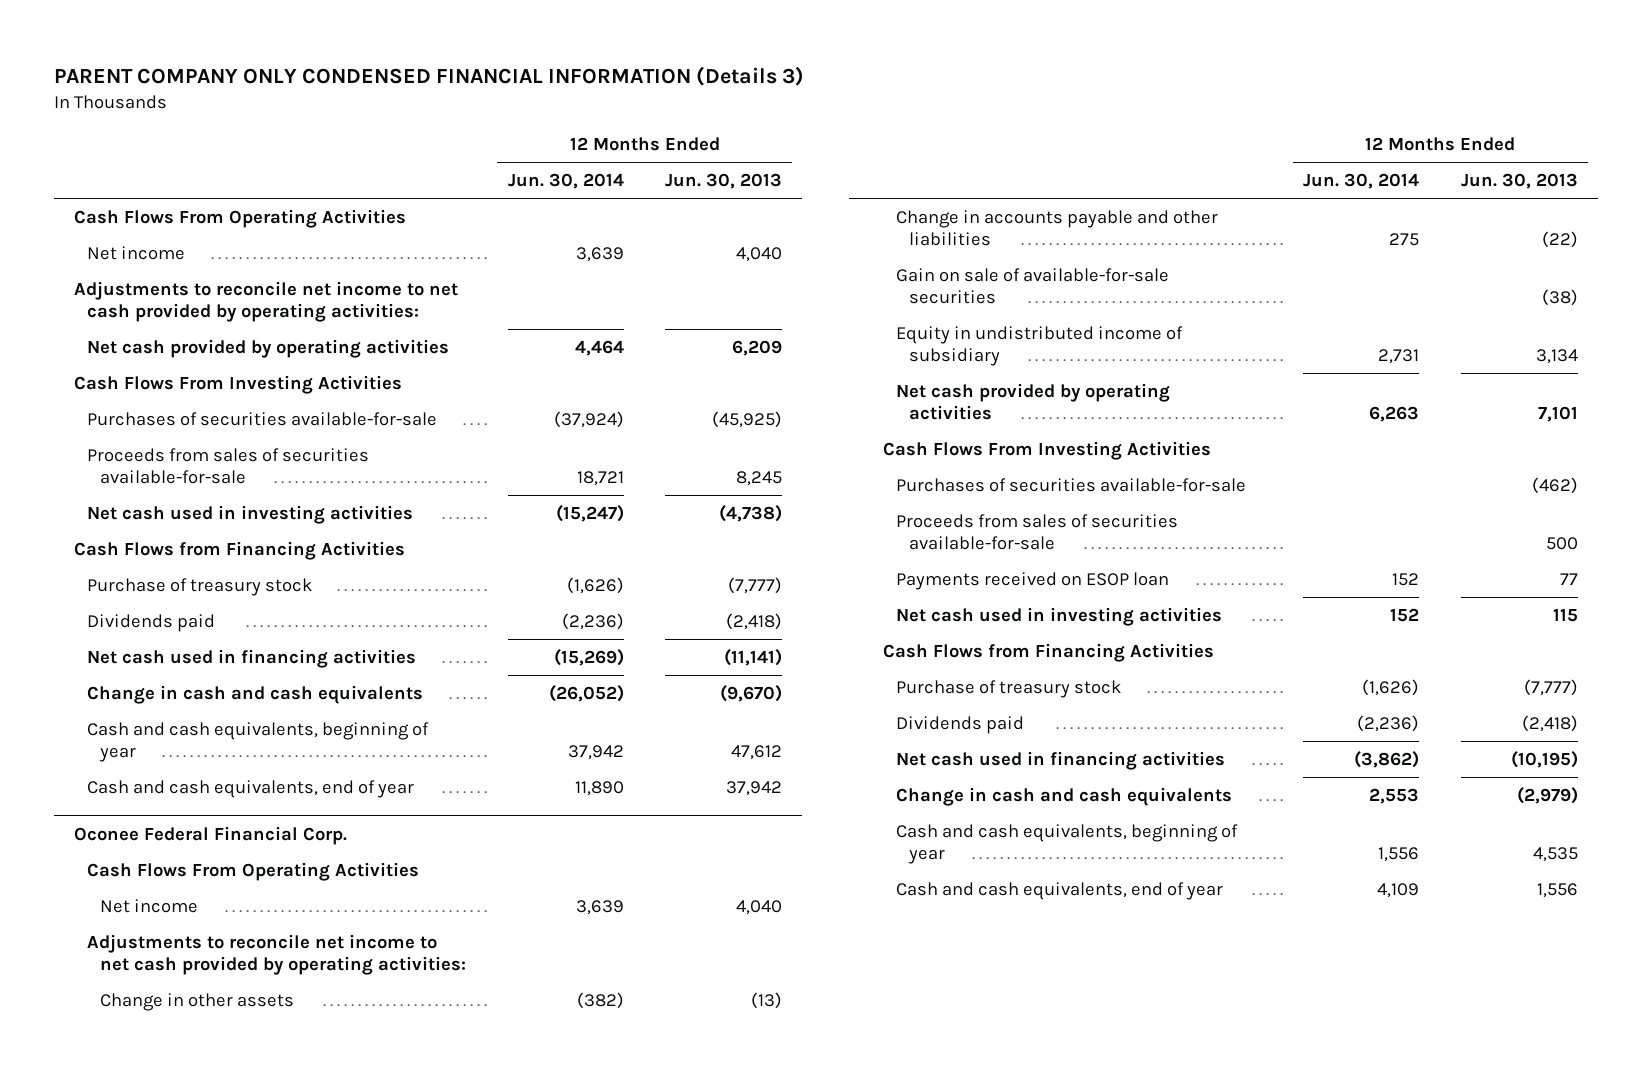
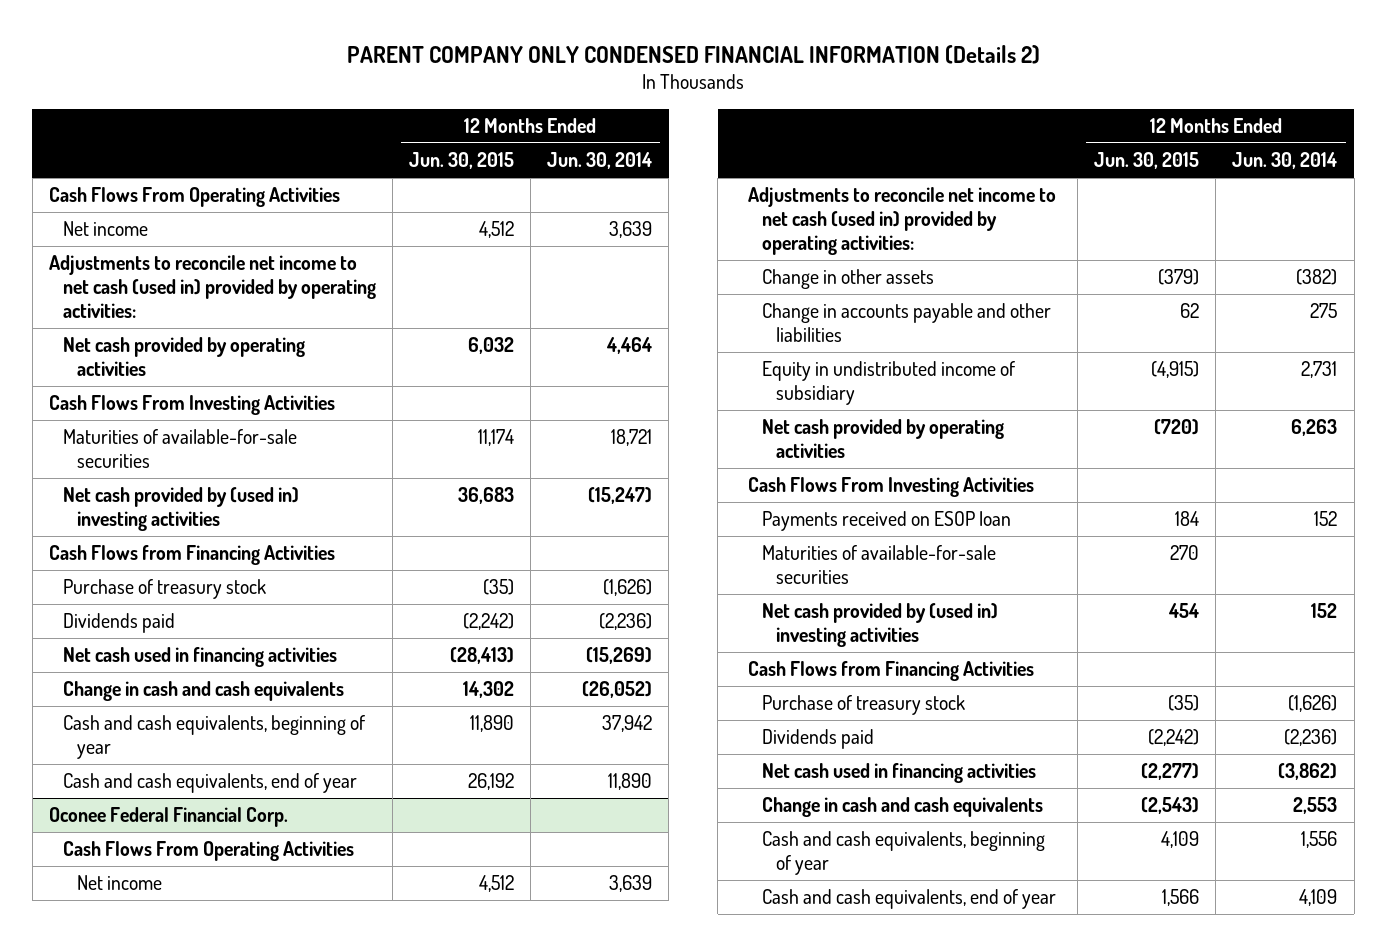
[53,65,804,86] PARENT COMPANY ONLY CONDENSED FINANCIAL INFORMATION (Details 3) -> [347,44,1041,64] PARENT COMPANY ONLY CONDENSED FINANCIAL INFORMATION (Details 2)
[664,173,782,190] Jun. 30, 2013 -> none
none -> [408,152,514,170] Jun. 30, 2015
[74,280,459,322] Adjustments to reconcile net income to net cash provided by operating activities: -> [48,255,376,319] Adjustments to reconcile net income to net cash (used in) provided by operating activities:
[87,411,438,426] Purchases of securities available-for-sale -> none
[87,447,370,484] Proceeds from sales of securities available-for-sale -> [62,429,297,469] Maturities of available-for-sale securities
[87,504,414,524] Net cash used in investing activities -> [62,487,299,532] Net cash provided by (used in) investing activities
[87,933,467,975] Adjustments to reconcile net income to net cash provided by operating activities: -> [748,187,1057,256] Adjustments to reconcile net income to net cash (used in) provided by operating activities:
[896,267,1170,304] Gain on sale of available-for-sale securities -> none
[896,477,1247,492] Purchases of securities available-for-sale -> none
[896,513,1179,550] Proceeds from sales of securities available-for-sale -> none
none -> [761,545,996,585] Maturities of available-for-sale securities
[896,606,1223,626] Net cash used in investing activities -> [761,603,998,648] Net cash provided by (used in) investing activities

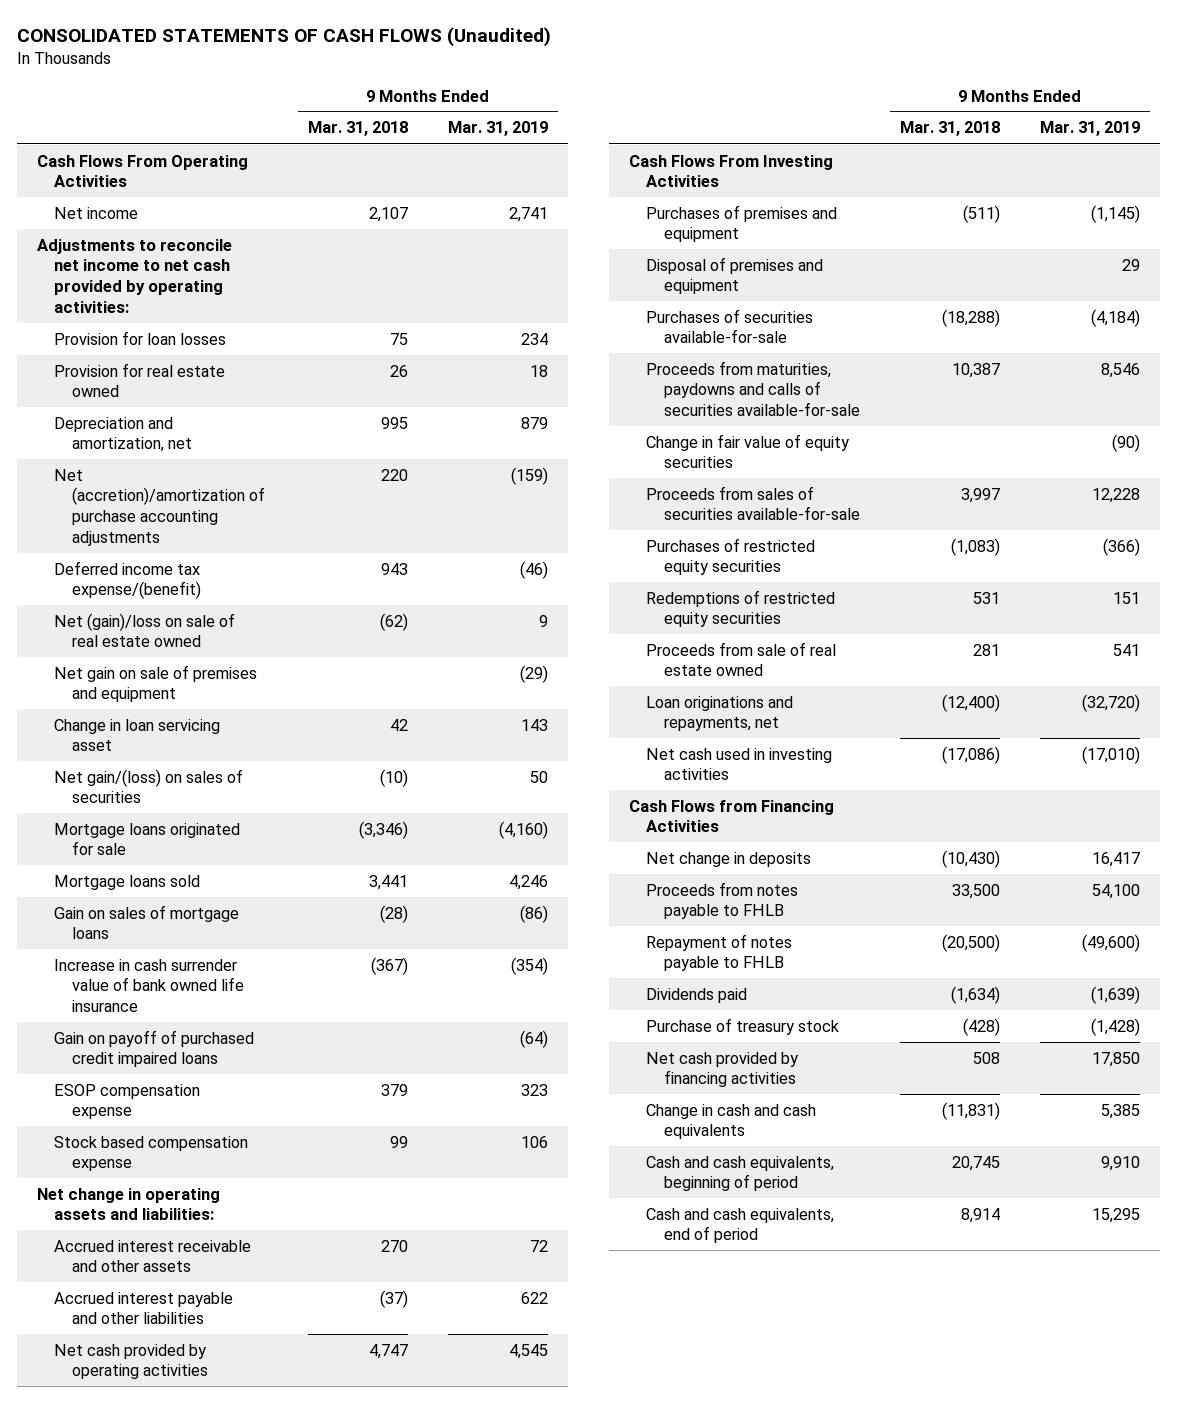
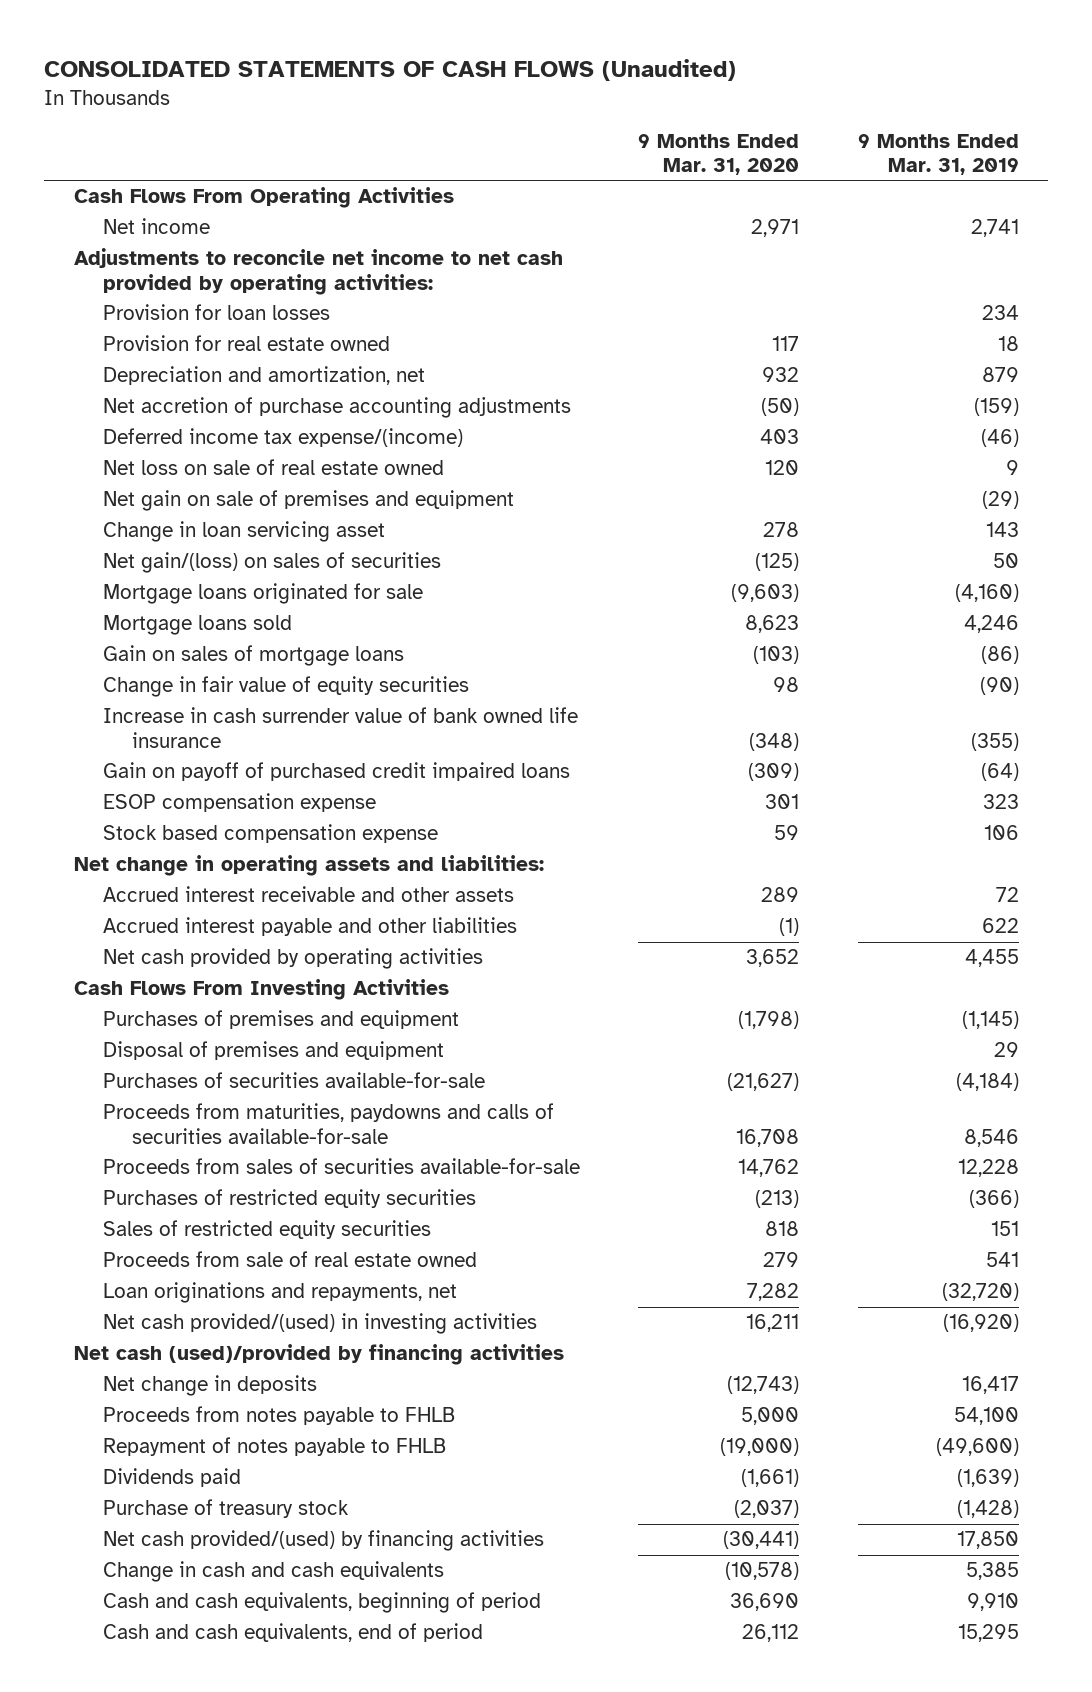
[307,121,408,137] Mar. 31, 2018 -> none
none -> [638,133,800,175] 9 Months Ended Mar. 31, 2020
[54,468,265,547] Net (accretion)/amortization of purchase accounting adjustments -> [102,397,571,419] Net accretion of purchase accounting adjustments
[54,560,201,600] Deferred income tax expense/(benefit) -> [102,428,463,448] Deferred income tax expense/(income)
[54,612,236,648] Net (gain)/loss on sale of real estate owned -> [102,459,444,476] Net loss on sale of real estate owned
[646,433,850,469] Change in fair value of equity securities -> [102,676,469,698] Change in fair value of equity securities
[510,956,548,975] (354) -> [970,732,1019,751] (355)
[508,1343,548,1359] 4,545 -> [964,949,1019,968] 4,455
[646,589,836,628] Redemptions of restricted equity securities -> [102,1220,431,1240] Sales of restricted equity securities
[628,799,834,833] Cash Flows from Financing Activities -> none
[646,747,833,781] Net cash used in investing activities -> [102,1313,537,1335] Net cash provided/(used) in investing activities
[1082,745,1141,764] (17,010) -> [942,1314,1019,1333] (16,920)
none -> [73,1344,564,1366] Net cash (used)/provided by financing activities
[646,1051,799,1088] Net cash provided by financing activities -> [102,1530,544,1552] Net cash provided/(used) by financing activities

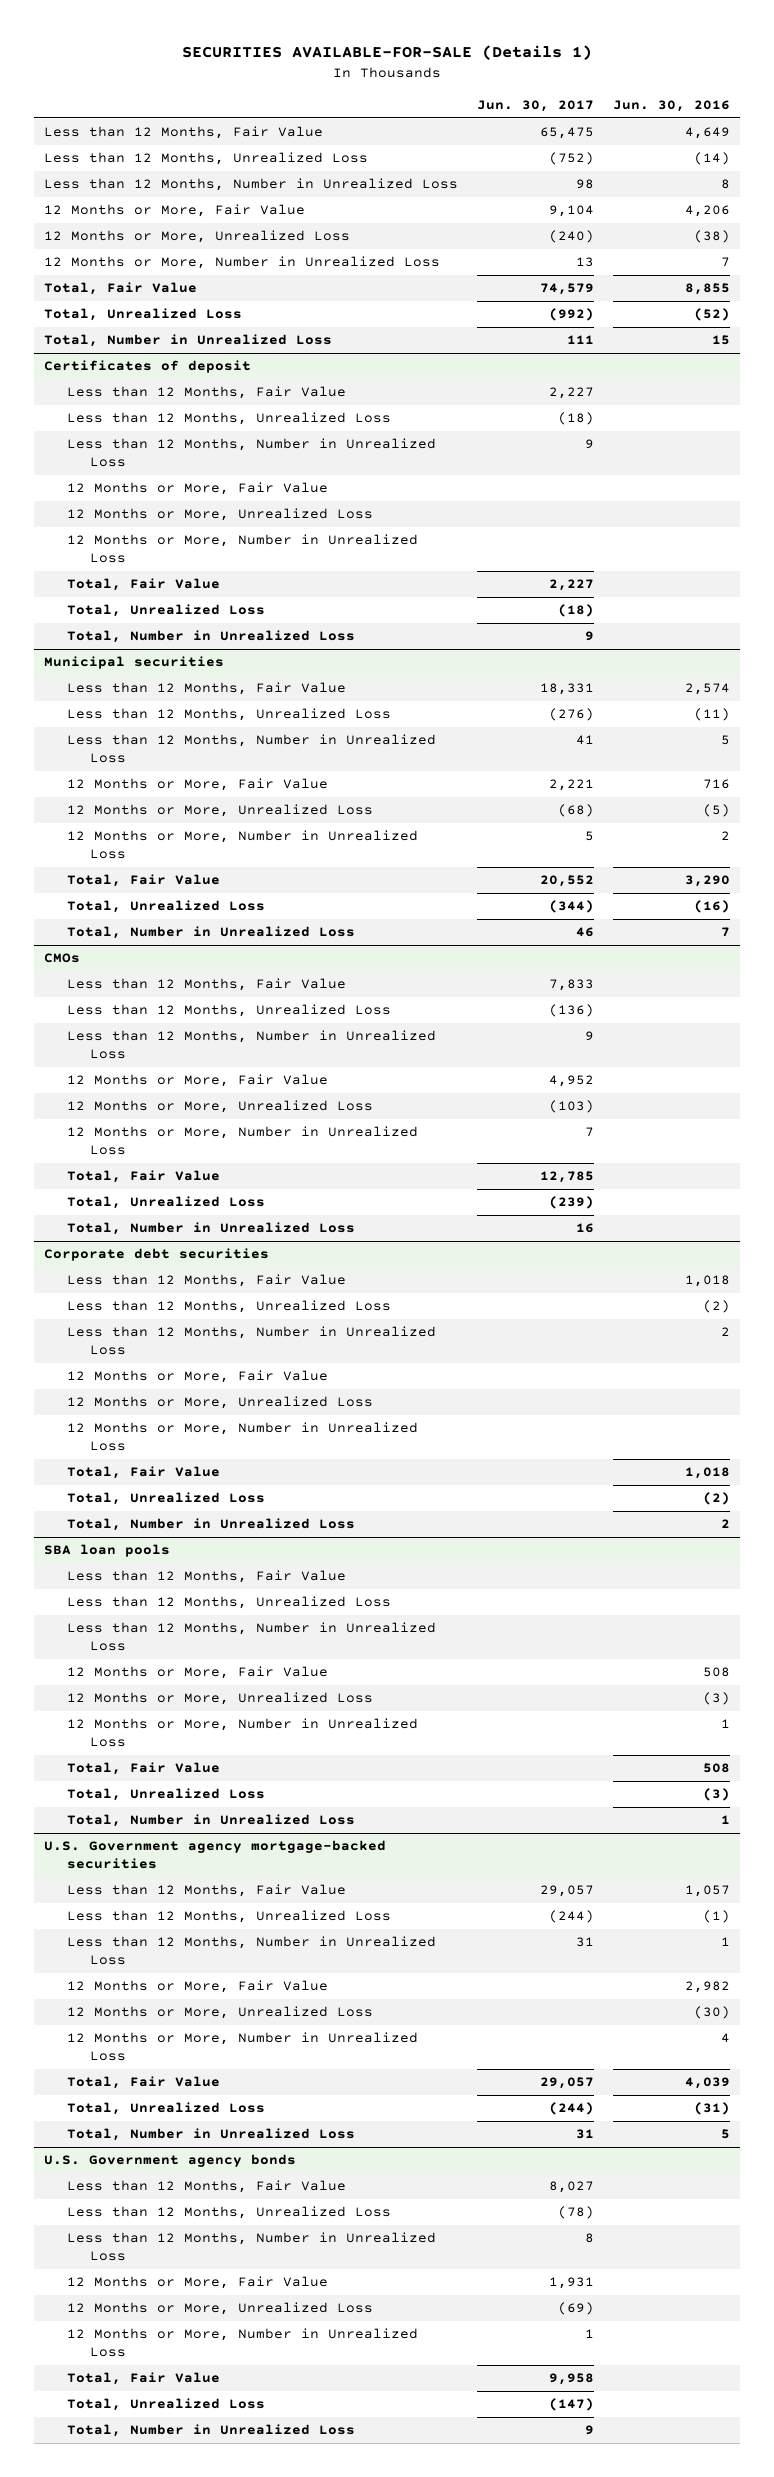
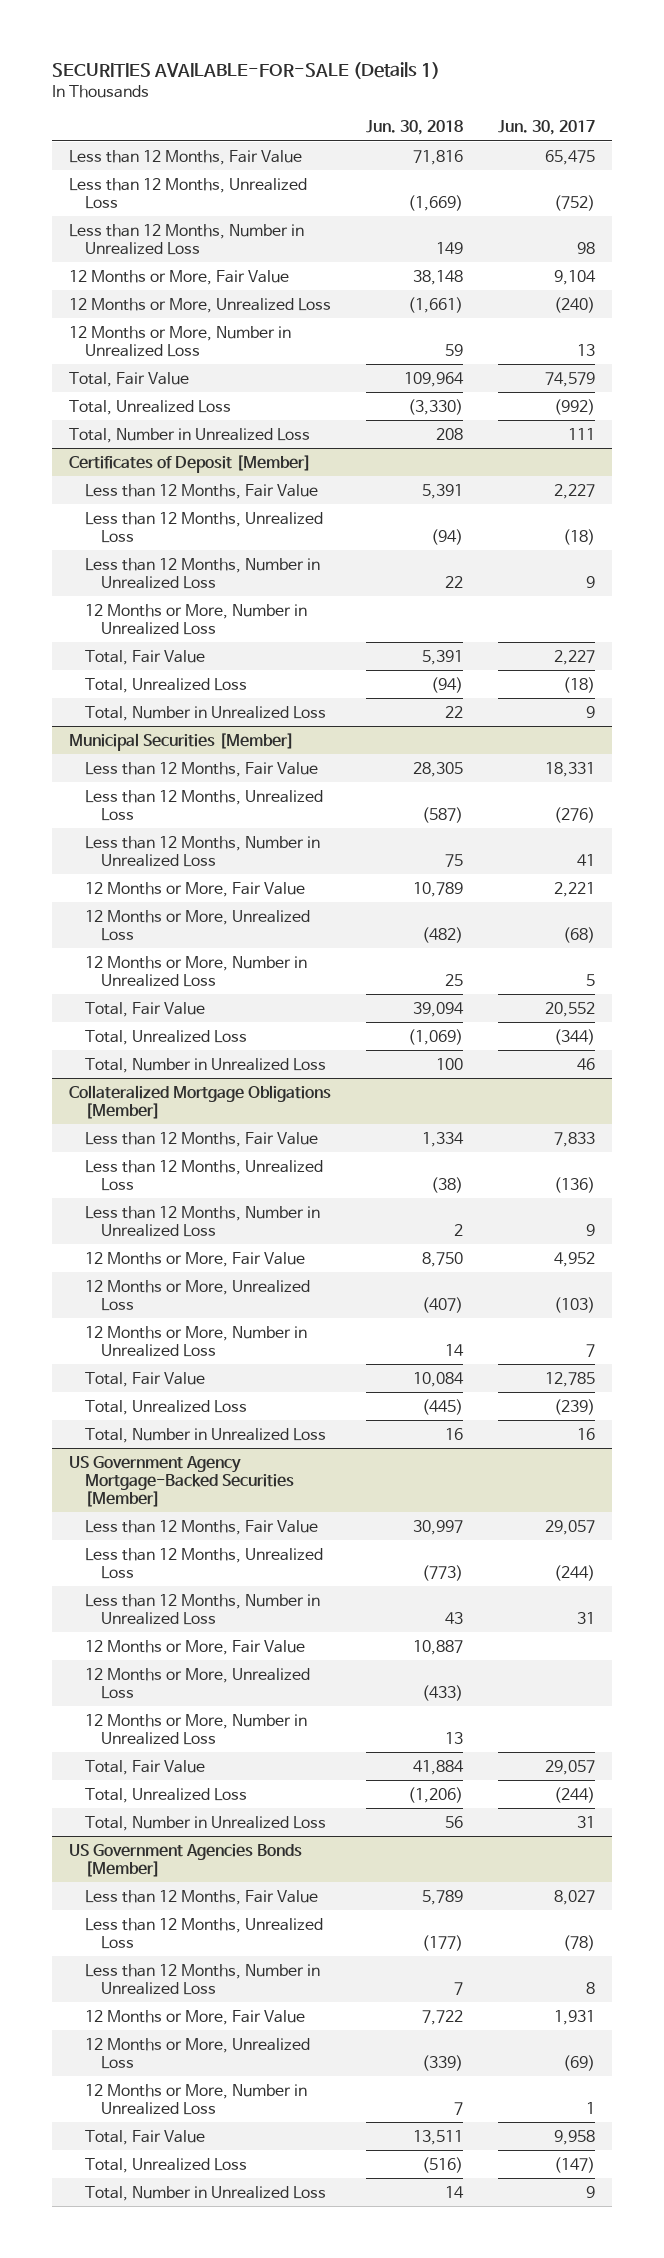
[613,99,731,112] Jun. 30, 2016 -> none
none -> [365,119,463,135] Jun. 30, 2018
[43,360,251,374] Certificates of deposit -> [68,454,311,473] Certificates of Deposit [Member]
[66,482,328,496] 12 Months or More, Fair Value -> none
[66,508,373,522] 12 Months or More, Unrealized Loss -> none
[43,656,224,670] Municipal securities -> [68,732,294,751] Municipal Securities [Member]
[43,953,80,964] CMOs -> [68,1084,331,1119] Collateralized Mortgage Obligations [Member]
[43,1248,269,1262] Corporate debt securities -> none
[66,1274,346,1288] Less than 12 Months, Fair Value -> none
[66,1300,391,1314] Less than 12 Months, Unrealized Loss -> none
[66,1326,436,1355] Less than 12 Months, Number in Unrealized Loss -> none
[66,1370,328,1384] 12 Months or More, Fair Value -> none
[66,1396,373,1410] 12 Months or More, Unrealized Loss -> none
[66,1422,418,1451] 12 Months or More, Number in Unrealized Loss -> none
[66,1466,220,1480] Total, Fair Value -> none
[66,1492,265,1506] Total, Unrealized Loss -> none
[66,1518,355,1532] Total, Number in Unrealized Loss -> none
[43,1544,170,1558] SBA loan pools -> none
[66,1570,346,1584] Less than 12 Months, Fair Value -> none
[66,1596,391,1610] Less than 12 Months, Unrealized Loss -> none
[66,1622,436,1651] Less than 12 Months, Number in Unrealized Loss -> none
[66,1666,328,1680] 12 Months or More, Fair Value -> none
[66,1692,373,1706] 12 Months or More, Unrealized Loss -> none
[66,1718,418,1747] 12 Months or More, Number in Unrealized Loss -> none
[66,1762,220,1776] Total, Fair Value -> none
[66,1788,265,1802] Total, Unrealized Loss -> none
[66,1814,355,1828] Total, Number in Unrealized Loss -> none
[43,1840,386,1869] U.S. Government agency mortgage-backed securities -> [68,1455,294,1507] US Government Agency Mortgage-Backed Securities [Member]
[43,2154,296,2168] U.S. Government agency bonds -> [68,1843,302,1877] US Government Agencies Bonds [Member]

